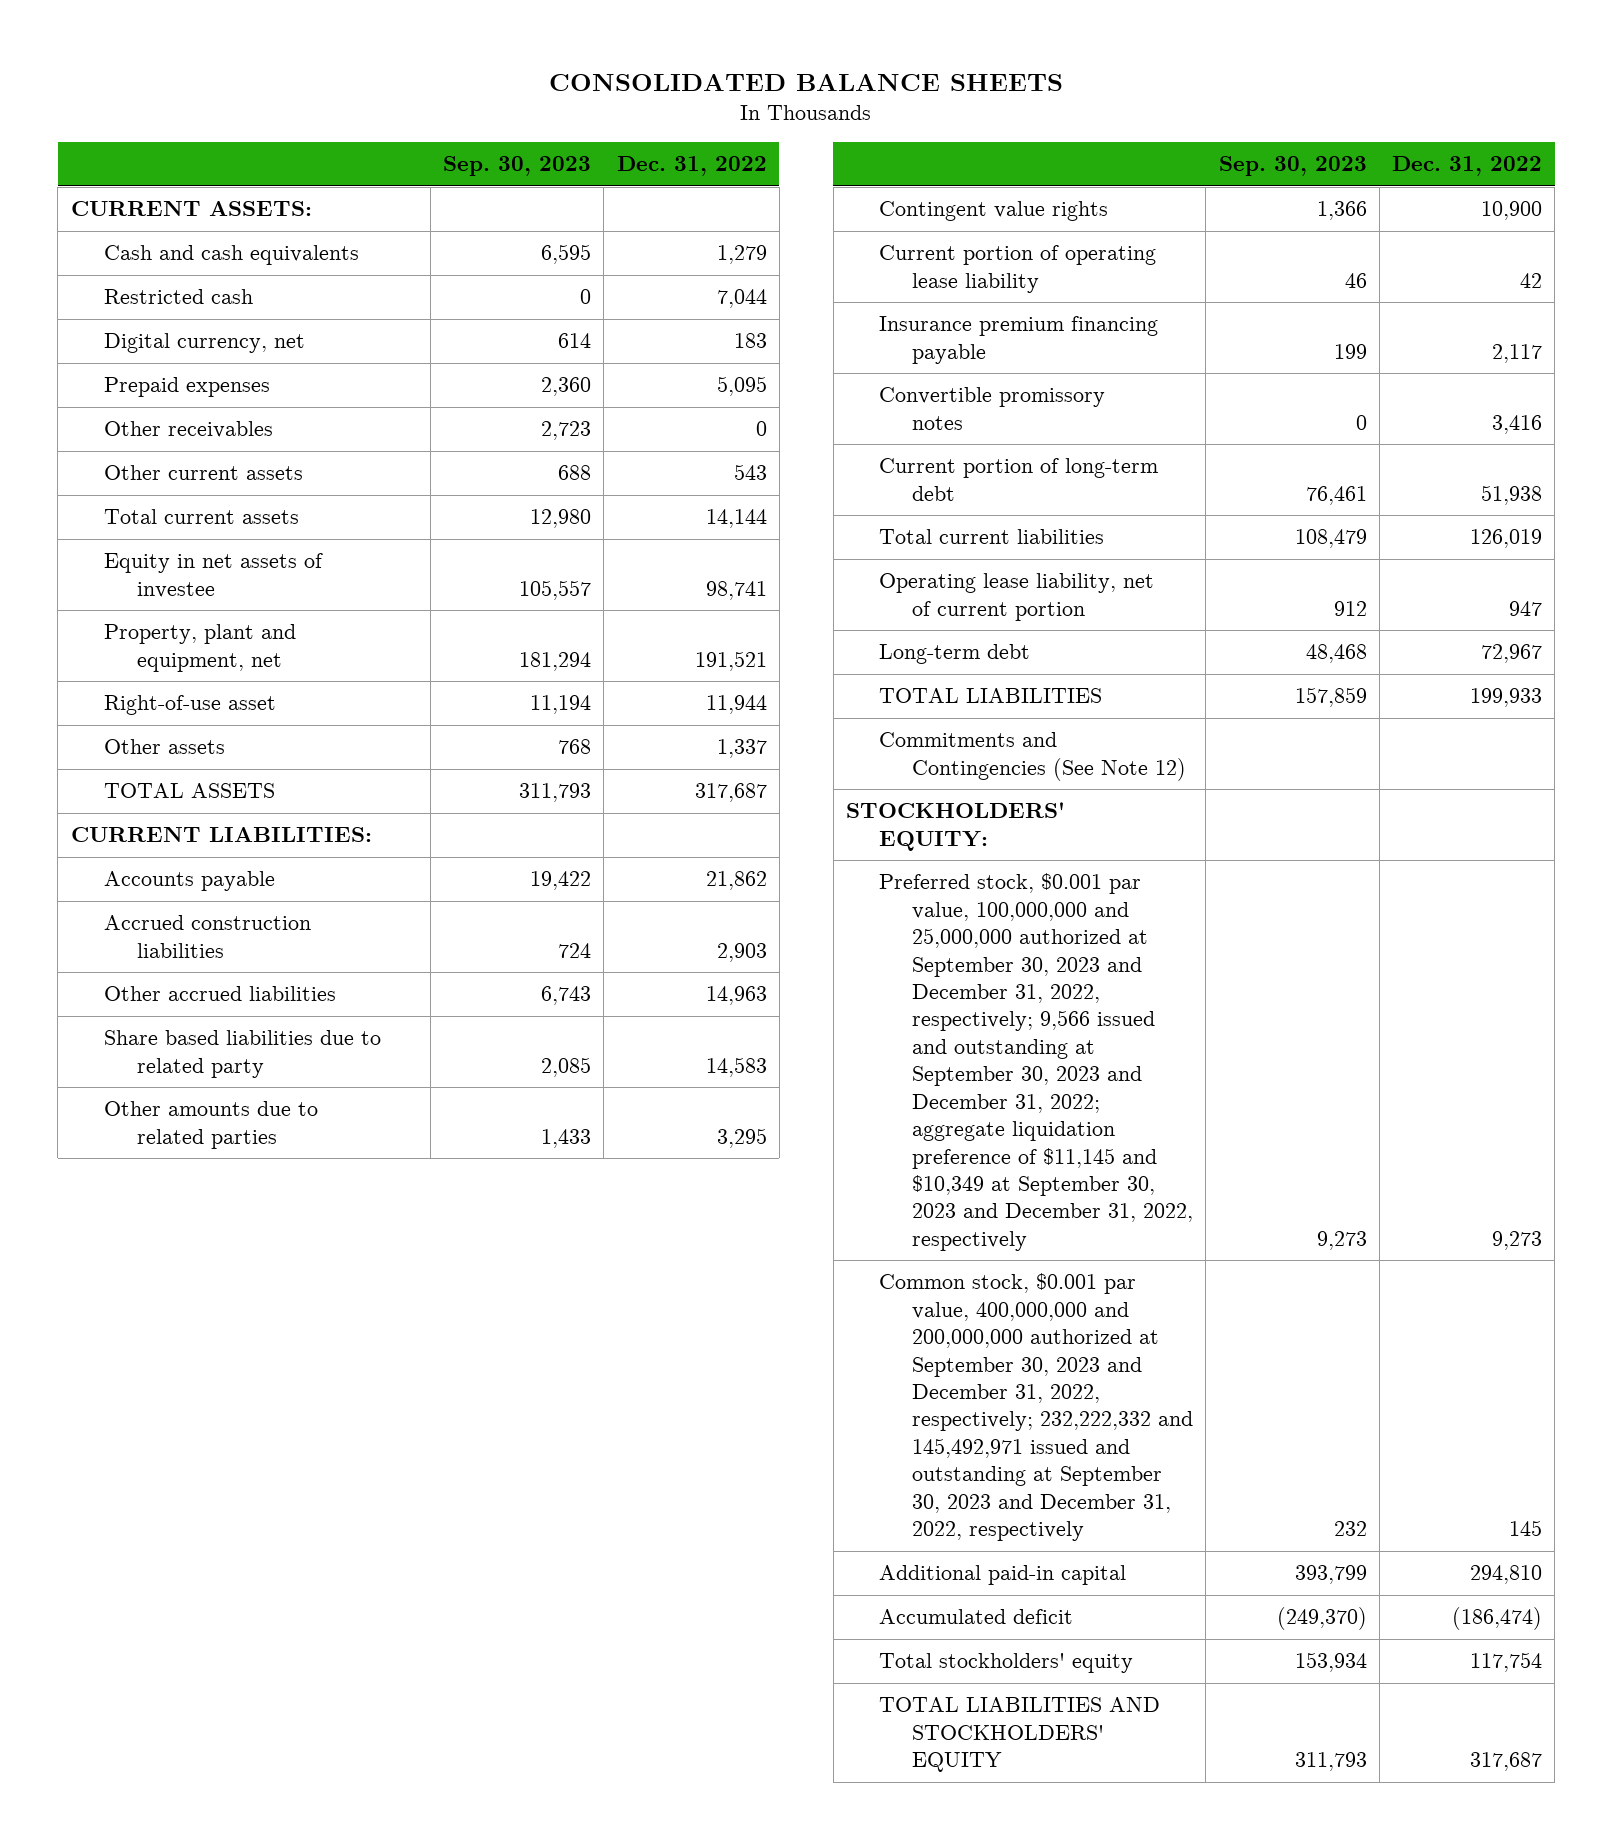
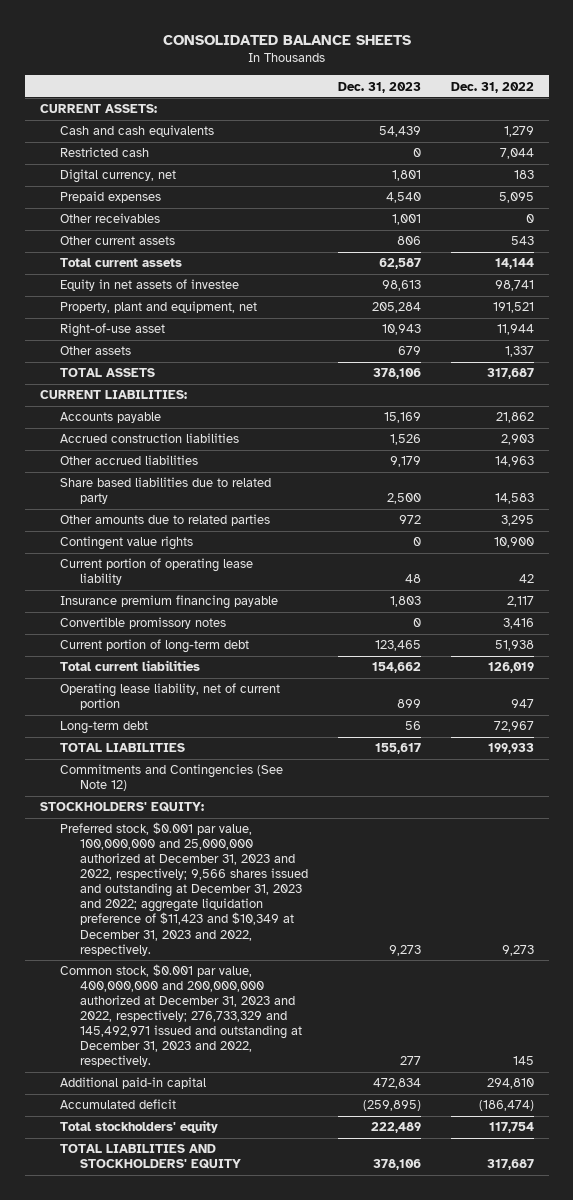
[443,156,592,177] Sep. 30, 2023 -> none
none -> [337,81,421,93] Dec. 31, 2023
[878,873,1194,1251] Preferred stock, $0.001 par value, 100,000,000 and 25,000,000 authorized at September 30, 2023 and December 31, 2022, respectively; 9,566 issued and outstanding at September 30, 2023 and December 31, 2022; aggregate liquidation preference of $11,145 and $10,349 at September 30, 2023 and December 31, 2022, respectively -> [59,822,308,956] Preferred stock, $0.001 par value, 100,000,000 and 25,000,000 authorized at December 31, 2023 and 2022, respectively; 9,566 shares issued and outstanding at December 31, 2023 and 2022; aggregate liquidation preference of $11,423 and $10,349 at December 31, 2023 and 2022, respectively.
[878,1273,1194,1542] Common stock, $0.001 par value, 400,000,000 and 200,000,000 authorized at September 30, 2023 and December 31, 2022, respectively; 232,222,332 and 145,492,971 issued and outstanding at September 30, 2023 and December 31, 2022, respectively -> [59,964,302,1068] Common stock, $0.001 par value, 400,000,000 and 200,000,000 authorized at December 31, 2023 and 2022, respectively; 276,733,329 and 145,492,971 issued and outstanding at December 31, 2023 and 2022, respectively.

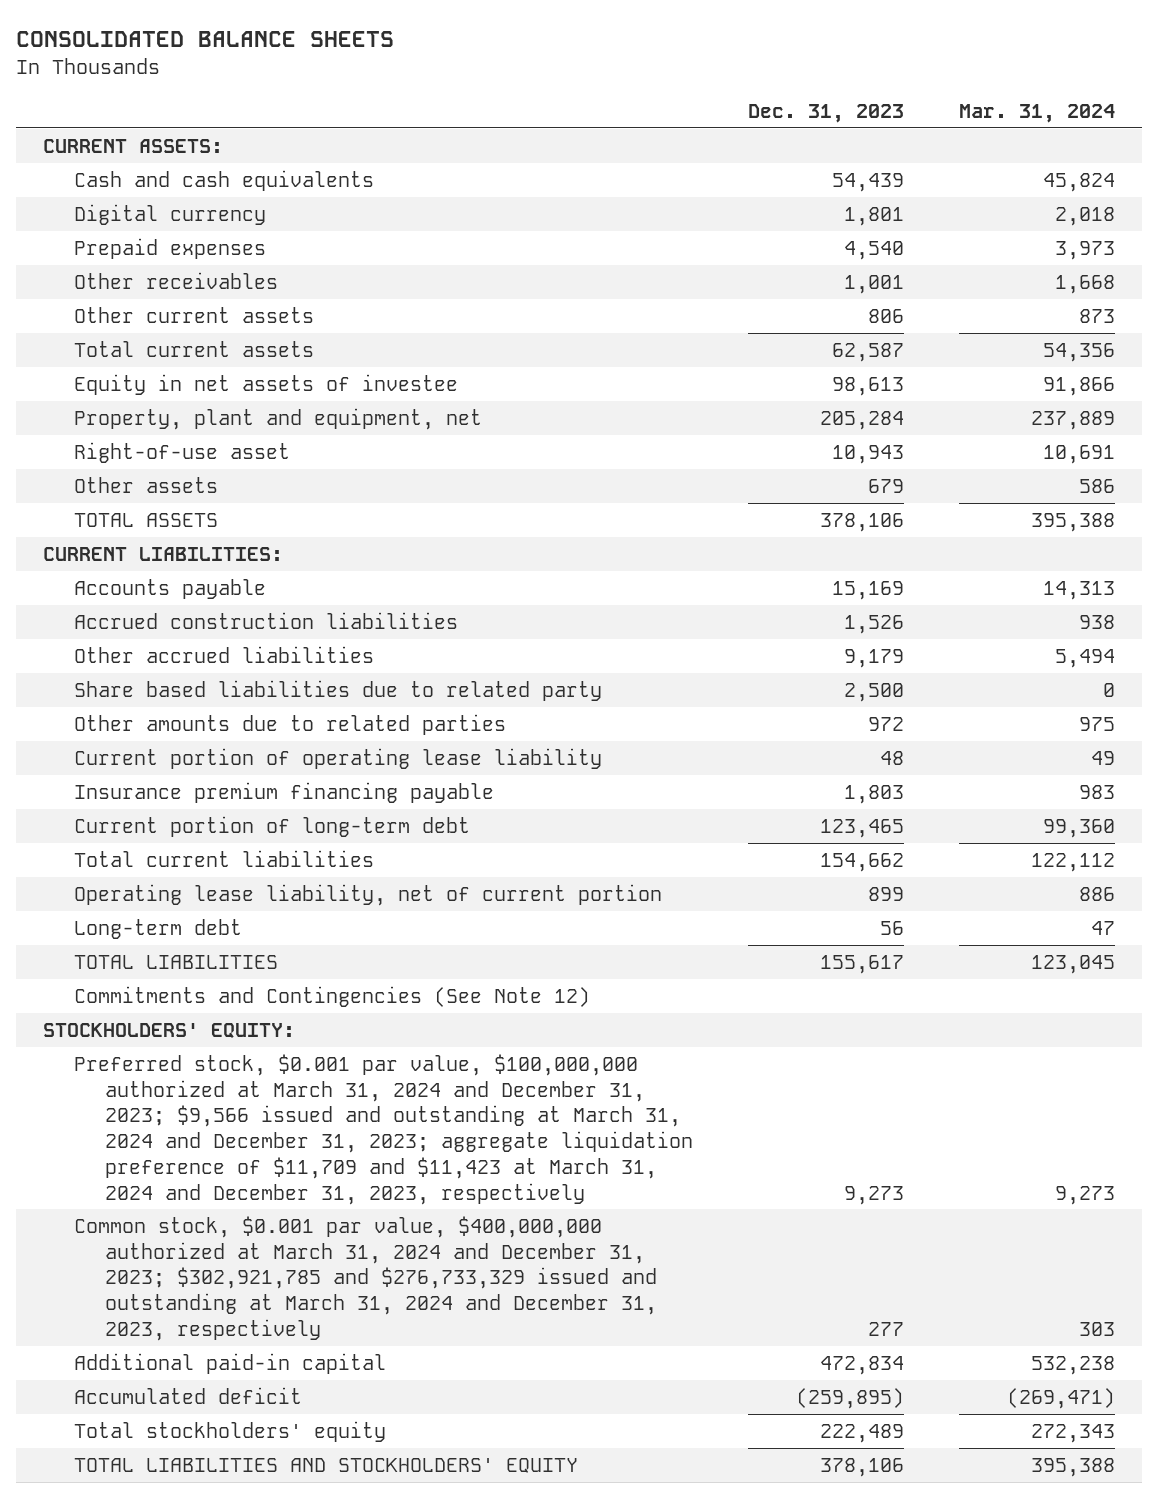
[450,81,534,93] Dec. 31, 2022 -> none
none -> [958,103,1115,123] Mar. 31, 2024
[59,147,149,158] Restricted cash -> none
[59,169,176,184] Digital currency, net -> [74,203,267,225] Digital currency
[59,536,193,551] Contingent value rights -> none
[59,617,226,630] Convertible promissory notes -> none
[59,822,308,956] Preferred stock, $0.001 par value, 100,000,000 and 25,000,000 authorized at December 31, 2023 and 2022, respectively; 9,566 shares issued and outstanding at December 31, 2023 and 2022; aggregate liquidation preference of $11,423 and $10,349 at December 31, 2023 and 2022, respectively. -> [74,1053,694,1205] Preferred stock, $0.001 par value, $100,000,000 authorized at March 31, 2024 and December 31, 2023; $9,566 issued and outstanding at March 31, 2024 and December 31, 2023; aggregate liquidation preference of $11,709 and $11,423 at March 31, 2024 and December 31, 2023, respectively
[59,964,302,1068] Common stock, $0.001 par value, 400,000,000 and 200,000,000 authorized at December 31, 2023 and 2022, respectively; 276,733,329 and 145,492,971 issued and outstanding at December 31, 2023 and 2022, respectively. -> [74,1215,658,1341] Common stock, $0.001 par value, $400,000,000 authorized at March 31, 2024 and December 31, 2023; $302,921,785 and $276,733,329 issued and outstanding at March 31, 2024 and December 31, 2023, respectively

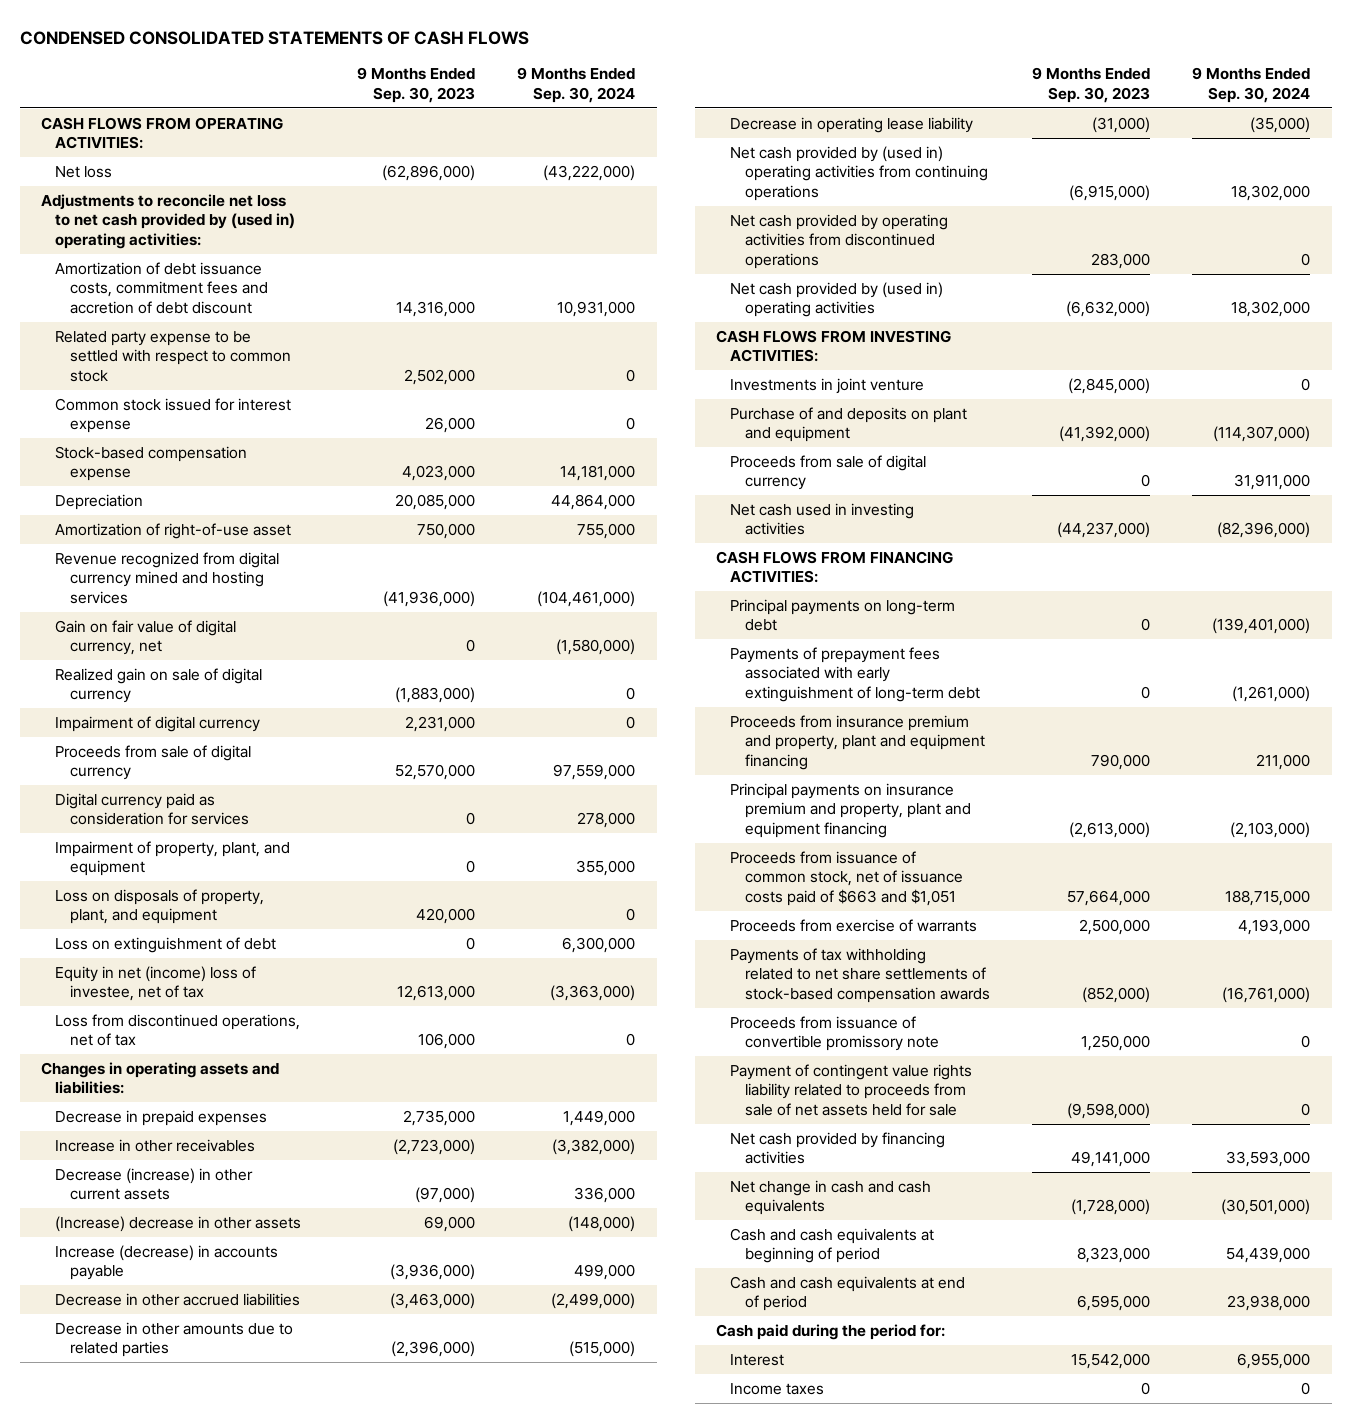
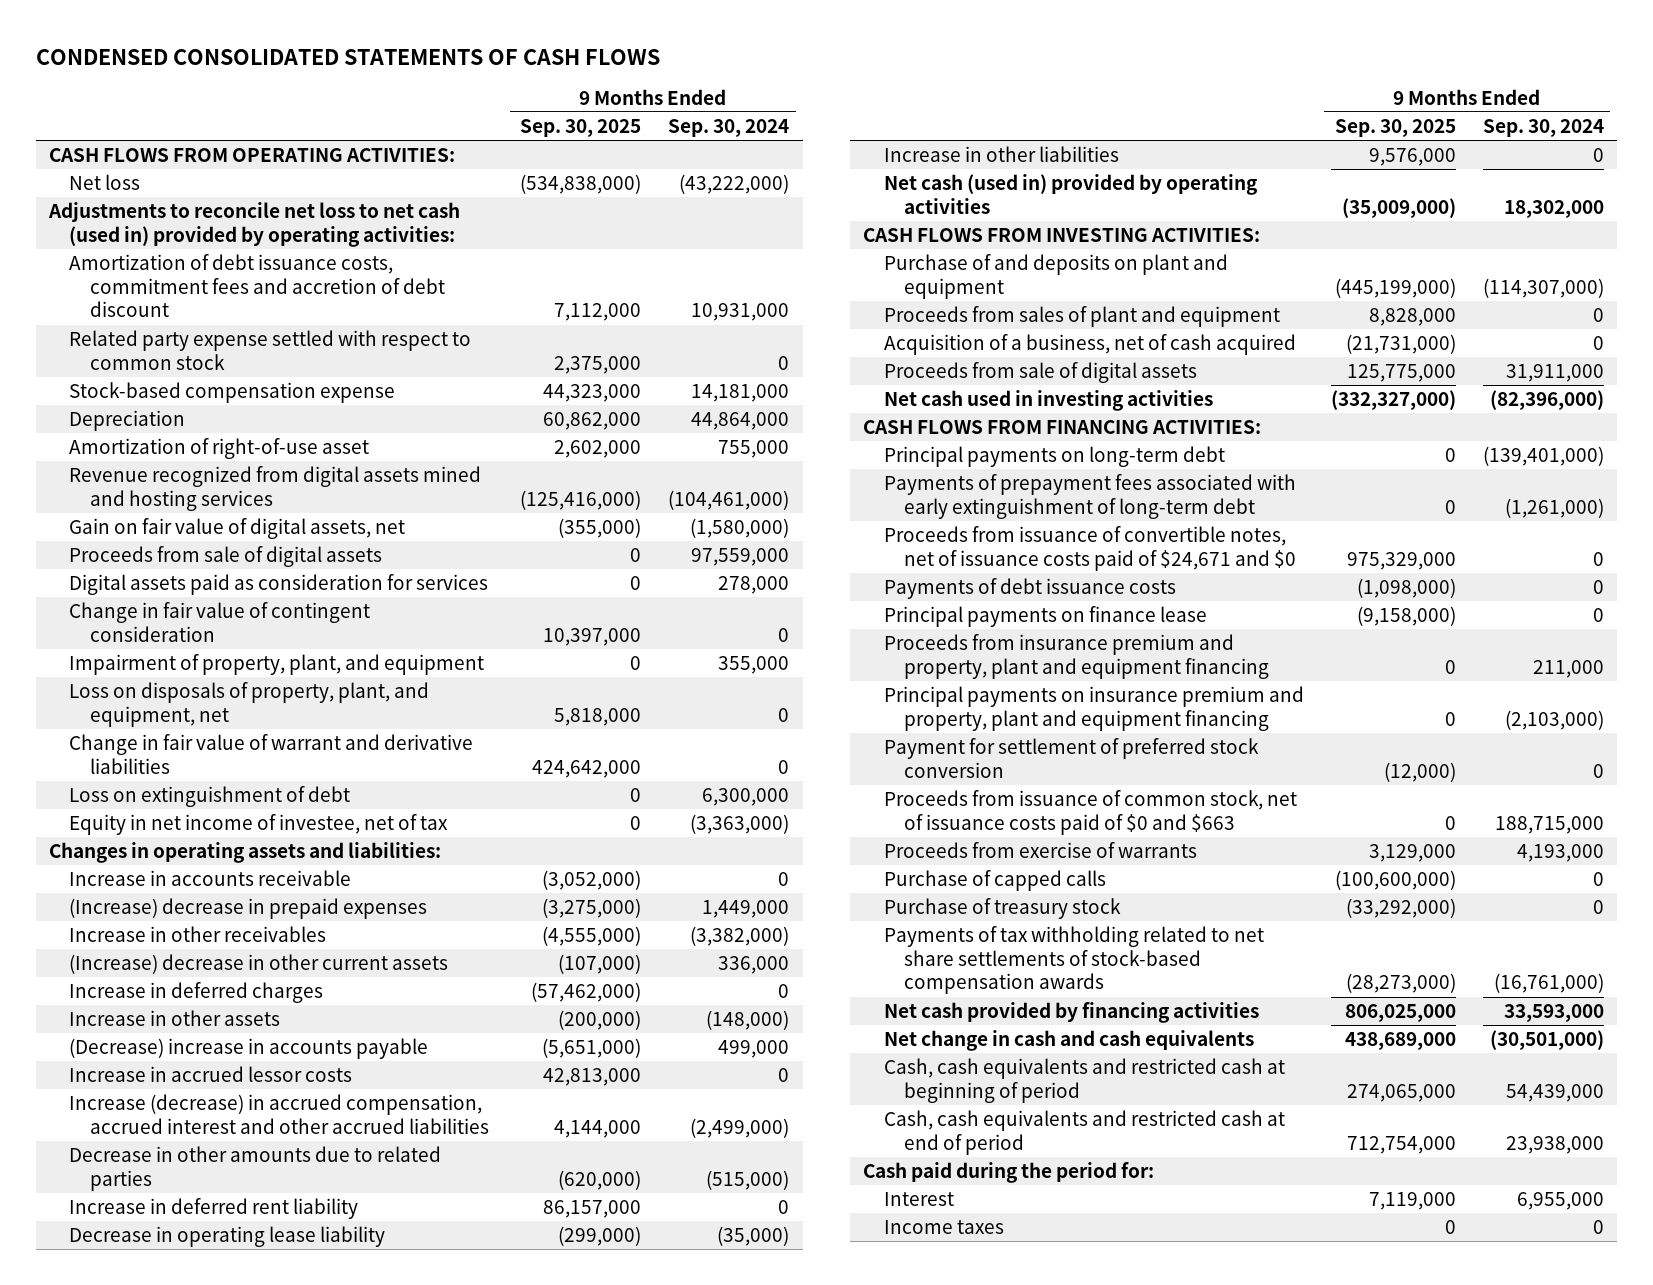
[357,67,476,103] 9 Months Ended Sep. 30, 2023 -> none
none -> [520,118,642,137] Sep. 30, 2025
[41,193,296,249] Adjustments to reconcile net loss to net cash provided by (used in) operating activities: -> [48,201,461,247] Adjustments to reconcile net loss to net cash (used in) provided by operating activities:
[55,397,292,434] Common stock issued for interest expense -> none
[55,330,291,382] Related party expense to be settled with respect to common stock -> [69,329,472,370] Related party expense settled with respect to common stock
[55,667,263,704] Realized gain on sale of digital currency -> none
[55,715,261,732] Impairment of digital currency -> none
[55,551,280,604] Revenue recognized from digital currency mined and hosting services -> [69,465,482,511] Revenue recognized from digital assets mined and hosting services
[55,619,237,656] Gain on fair value of digital currency, net -> [69,517,406,539] Gain on fair value of digital assets, net
[55,744,252,781] Proceeds from sale of digital currency -> [69,545,383,567] Proceeds from sale of digital assets
[55,792,249,826] Digital currency paid as consideration for services -> [69,573,489,595] Digital assets paid as consideration for services
none -> [69,601,371,642] Change in fair value of contingent consideration
[55,888,265,925] Loss on disposals of property, plant, and equipment -> [69,681,430,727] Loss on disposals of property, plant, and equipment, net
none -> [69,733,474,774] Change in fair value of warrant and derivative liabilities
[55,1013,301,1047] Loss from discontinued operations, net of tax -> none
[55,965,257,1002] Equity in net (income) loss of investee, net of tax -> [69,813,449,835] Equity in net income of investee, net of tax
none -> [69,869,352,886] Increase in accounts receivable
[55,1109,268,1126] Decrease in prepaid expenses -> [69,897,428,919] (Increase) decrease in prepaid expenses
[55,1167,254,1201] Decrease (increase) in other current assets -> [69,953,449,974] (Increase) decrease in other current assets
none -> [69,981,324,1003] Increase in deferred charges
[55,1215,302,1232] (Increase) decrease in other assets -> [69,1009,281,1026] Increase in other assets
[55,1244,279,1281] Increase (decrease) in accounts payable -> [69,1037,429,1059] (Decrease) increase in accounts payable
none -> [69,1065,353,1082] Increase in accrued lessor costs
[55,1292,301,1306] Decrease in other accrued liabilities -> [69,1093,489,1134] Increase (decrease) in accrued compensation, accrued interest and other accrued liabilities
none -> [69,1197,359,1219] Increase in deferred rent liability
[730,145,988,201] Net cash provided by (used in) operating activities from continuing operations -> none
[730,213,949,269] Net cash provided by operating activities from discontinued operations -> none
none -> [883,145,1119,162] Increase in other liabilities
[730,281,944,318] Net cash provided by (used in) operating activities -> [883,173,1258,214] Net cash (used in) provided by operating activities
[730,377,925,394] Investments in joint venture -> none
none -> [883,305,1280,327] Proceeds from sales of plant and equipment
none -> [883,333,1296,355] Acquisition of a business, net of cash acquired
[730,454,927,491] Proceeds from sale of digital currency -> [883,361,1197,383] Proceeds from sale of digital assets
none -> [883,525,1296,571] Proceeds from issuance of convertible notes, net of issuance costs paid of $24,671 and $0
none -> [883,577,1176,599] Payments of debt issuance costs
none -> [883,605,1207,627] Principal payments on finance lease
none -> [883,737,1259,778] Payment for settlement of preferred stock conversion
[730,850,963,906] Proceeds from issuance of common stock, net of issuance costs paid of $663 and $1,051 -> [883,789,1297,835] Proceeds from issuance of common stock, net of issuance costs paid of $0 and $663
none -> [883,869,1106,891] Purchase of capped calls
none -> [883,897,1121,919] Purchase of treasury stock
[730,1015,939,1052] Proceeds from issuance of convertible promissory note -> none
[730,1063,973,1116] Payment of contingent value rights liability related to proceeds from sale of net assets held for sale -> none
[730,1227,935,1264] Cash and cash equivalents at beginning of period -> [883,1057,1285,1103] Cash, cash equivalents and restricted cash at beginning of period
[730,1275,966,1312] Cash and cash equivalents at end of period -> [883,1109,1285,1155] Cash, cash equivalents and restricted cash at end of period

